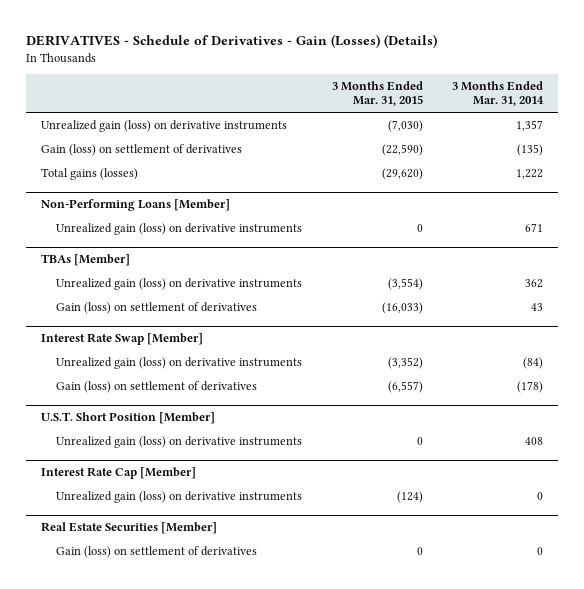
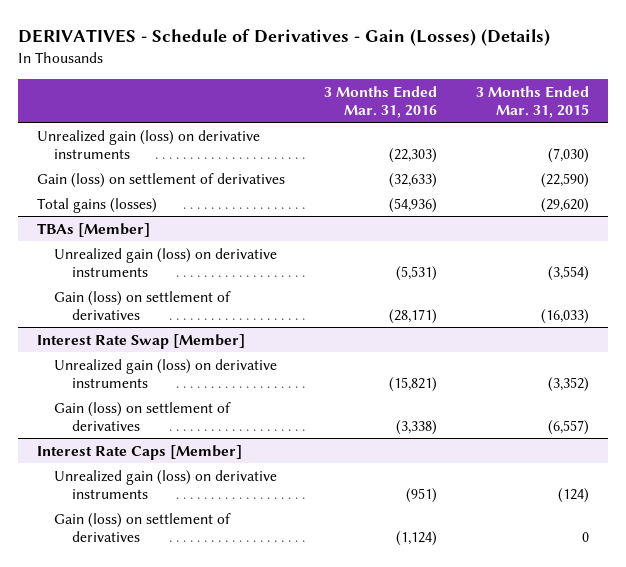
[452,80,545,107] 3 Months Ended Mar. 31, 2014 -> none
none -> [324,85,438,119] 3 Months Ended Mar. 31, 2016
[40,199,230,212] Non-Performing Loans [Member] -> none
[56,222,303,235] Unrealized gain (loss) on derivative instruments -> none
[40,412,215,425] U.S.T. Short Position [Member] -> none
[56,435,303,448] Unrealized gain (loss) on derivative instruments -> none
[40,467,196,480] Interest Rate Cap [Member] -> [37,444,243,460] Interest Rate Caps [Member]
[40,522,217,535] Real Estate Securities [Member] -> none

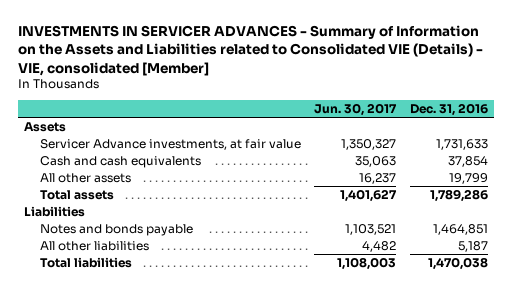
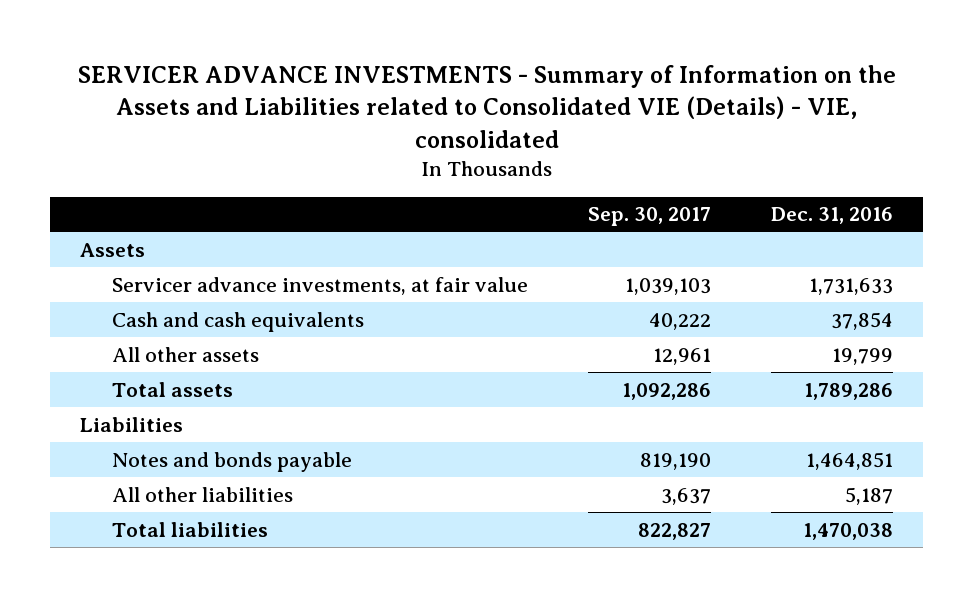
[17,25,483,76] INVESTMENTS IN SERVICER ADVANCES - Summary of Information on the Assets and Liabilities related to Consolidated VIE (Details) - VIE, consolidated [Member] -> [77,64,896,148] SERVICER ADVANCE INVESTMENTS - Summary of Information on the Assets and Liabilities related to Consolidated VIE (Details) - VIE, consolidated
[314,103,398,117] Jun. 30, 2017 -> none
none -> [588,207,712,227] Sep. 30, 2017
[39,138,301,150] Servicer Advance investments, at fair value -> [112,276,529,295] Servicer advance investments, at fair value

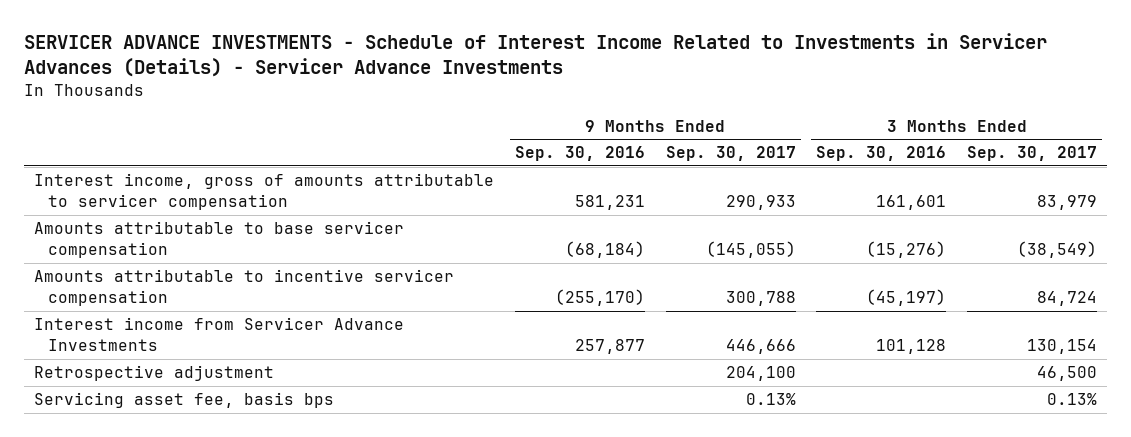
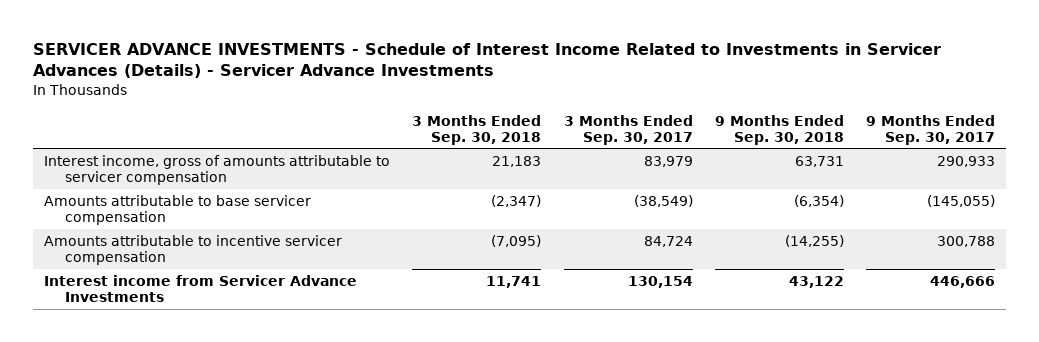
[514,146,645,162] Sep. 30, 2016 -> none
[816,146,947,162] Sep. 30, 2016 -> none
none -> [412,114,542,145] 3 Months Ended Sep. 30, 2018
none -> [714,114,844,145] 9 Months Ended Sep. 30, 2018
[34,365,275,382] Retrospective adjustment -> none
[34,392,335,409] Servicing asset fee, basis bps -> none

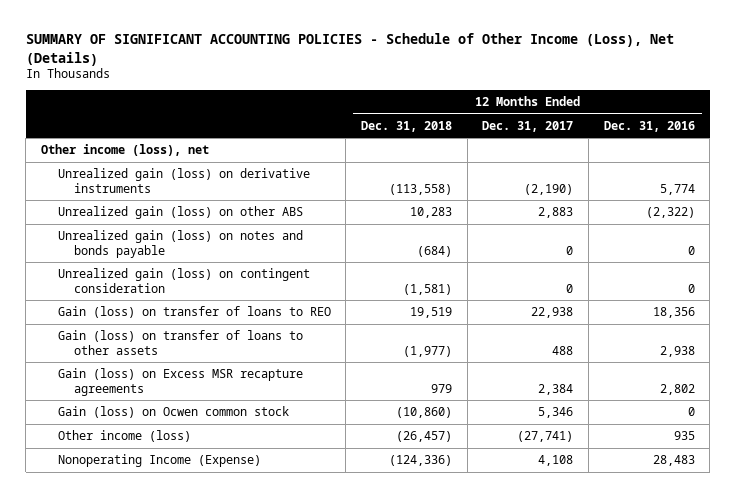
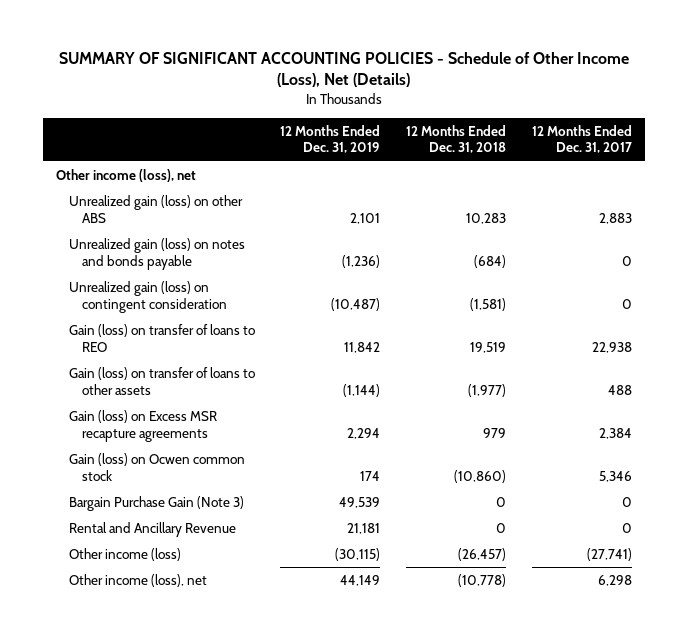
[603,120,695,132] Dec. 31, 2016 -> none
none -> [280,124,381,154] 12 Months Ended Dec. 31, 2019
[57,168,310,193] Unrealized gain (loss) on derivative instruments -> none
none -> [68,495,244,511] Bargain Purchase Gain (Note 3)
none -> [68,521,236,537] Rental and Ancillary Revenue
[57,454,261,468] Nonoperating Income (Expense) -> none
none -> [68,573,207,587] Other income (loss), net

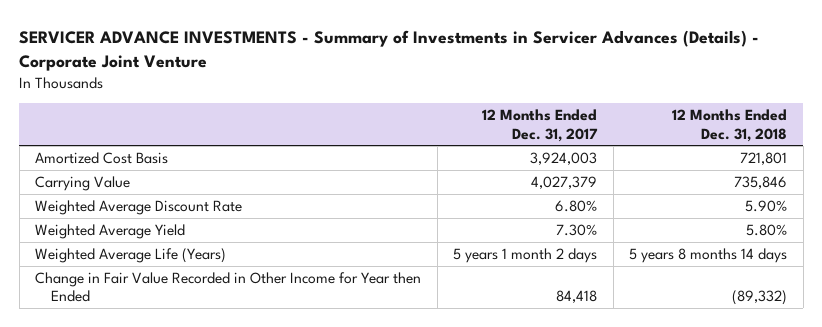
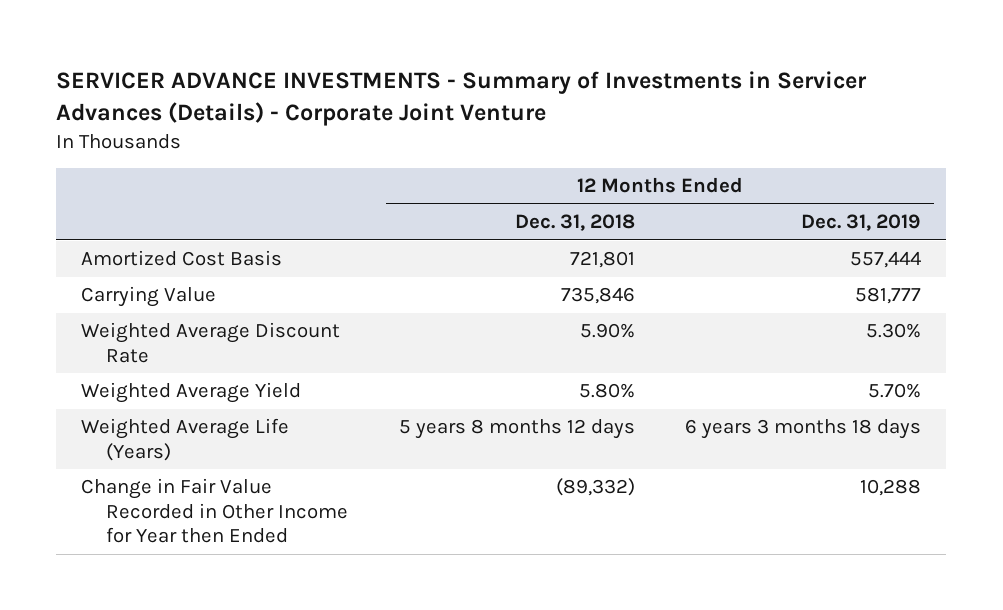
[482,108,599,142] 12 Months Ended Dec. 31, 2017 -> none
none -> [801,214,922,232] Dec. 31, 2019
[629,247,788,263] 5 years 8 months 14 days -> [398,419,635,440] 5 years 8 months 12 days

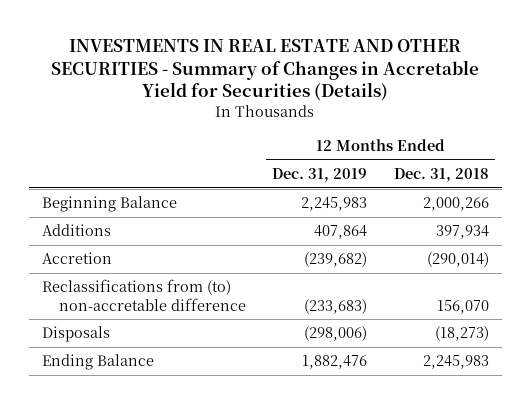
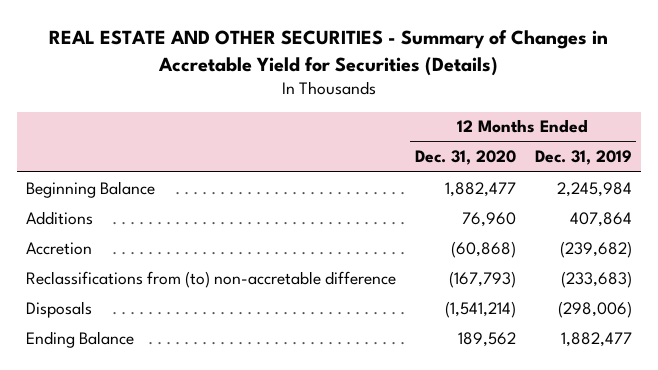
[51,38,480,102] INVESTMENTS IN REAL ESTATE AND OTHER SECURITIES - Summary of Changes in Accretable Yield for Securities (Details) -> [48,29,608,76] REAL ESTATE AND OTHER SECURITIES - Summary of Changes in Accretable Yield for Securities (Details)
[393,168,489,183] Dec. 31, 2018 -> none
none -> [414,150,516,166] Dec. 31, 2020
[301,197,368,212] 2,245,983 -> [556,181,632,197] 2,245,984
[302,355,368,370] 1,882,476 -> [560,331,632,347] 1,882,477

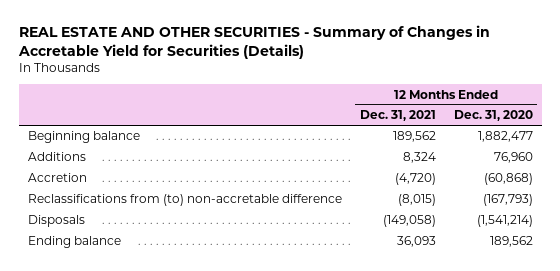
[534,150,632,166] Dec. 31, 2019 -> none
none -> [359,110,436,122] Dec. 31, 2021
[25,180,155,198] Beginning Balance -> [27,131,140,144] Beginning balance
[25,330,134,348] Ending Balance -> [27,236,121,249] Ending balance

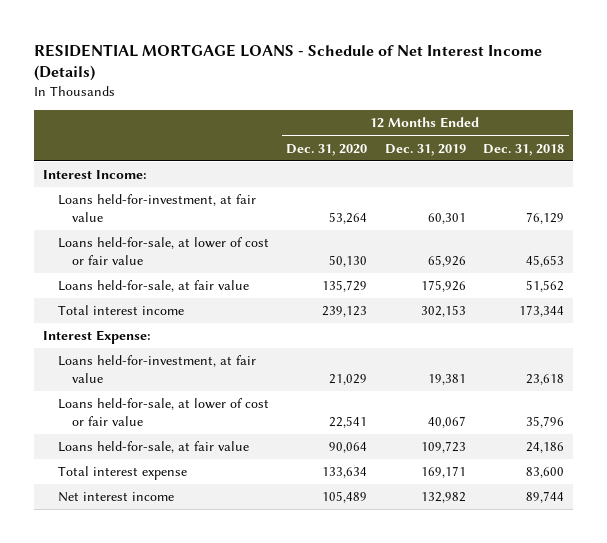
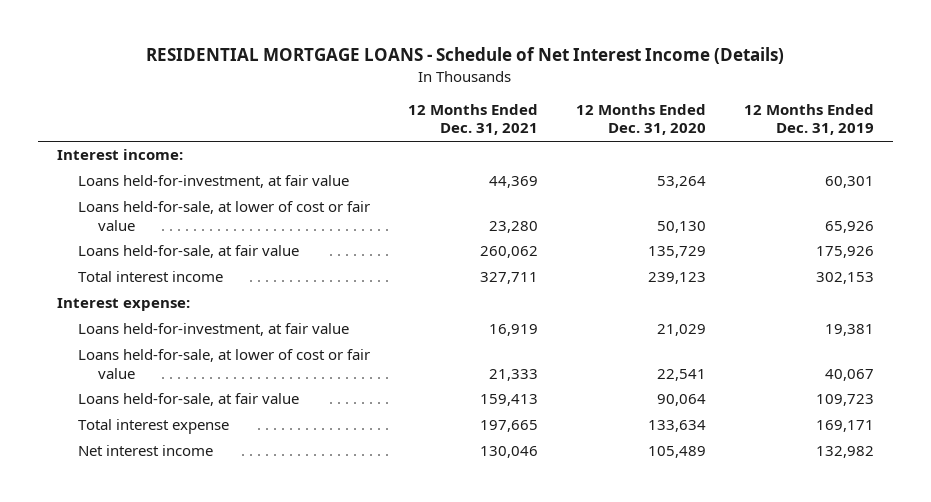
[483,143,565,156] Dec. 31, 2018 -> none
none -> [407,104,538,136] 12 Months Ended Dec. 31, 2021
[43,170,148,180] Interest Income: -> [57,149,184,161] Interest income:
[43,330,152,345] Interest Expense: -> [57,298,191,312] Interest expense:

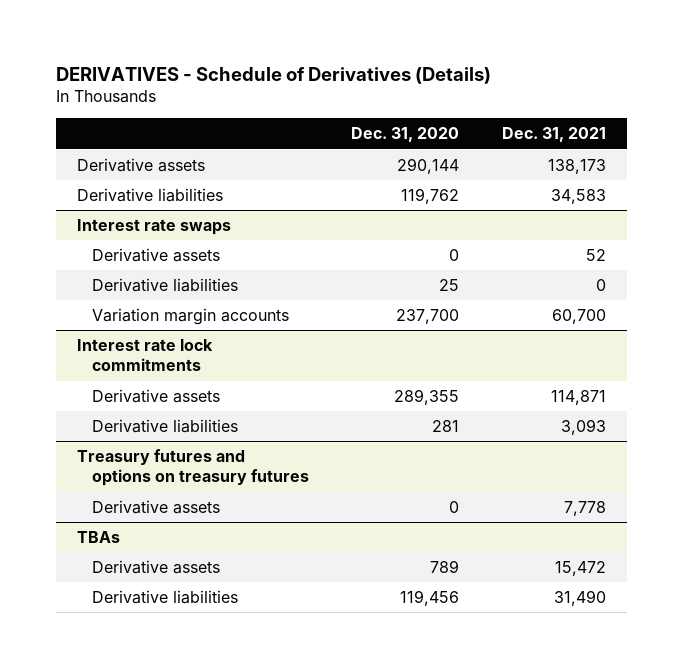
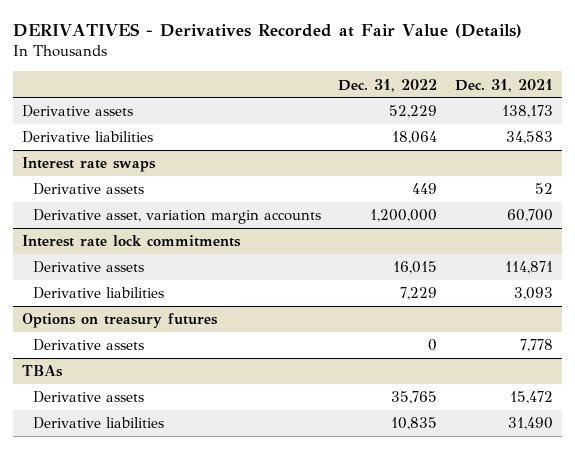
[55,66,491,84] DERIVATIVES - Schedule of Derivatives (Details) -> [12,23,522,39] DERIVATIVES - Derivatives Recorded at Fair Value (Details)
[351,127,460,143] Dec. 31, 2020 -> none
none -> [338,78,438,92] Dec. 31, 2022
[92,278,239,293] Derivative liabilities -> none
[92,308,290,326] Variation margin accounts -> [32,209,321,225] Derivative asset, variation margin accounts
[76,449,310,487] Treasury futures and options on treasury futures -> [21,313,218,329] Options on treasury futures

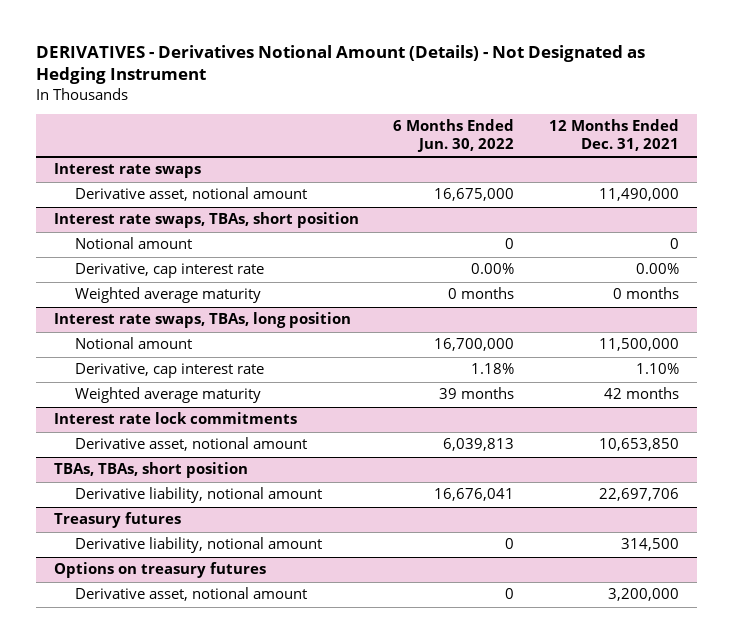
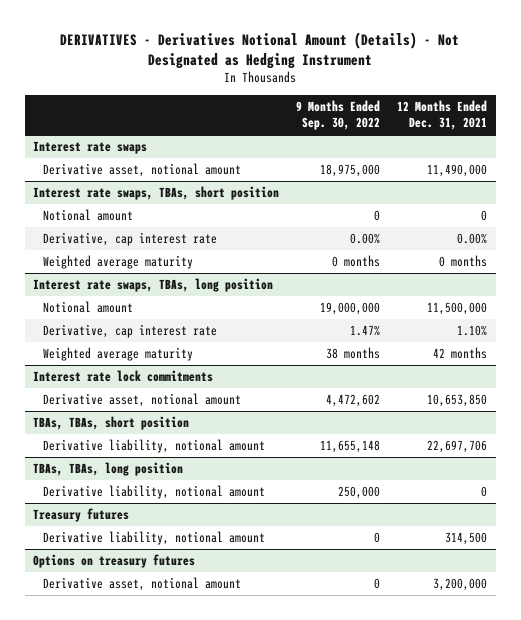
[393,119,515,153] 6 Months Ended Jun. 30, 2022 -> none
none -> [296,100,381,131] 9 Months Ended Sep. 30, 2022
none -> [33,461,184,476] TBAs, TBAs, long position
none -> [42,484,265,499] Derivative liability, notional amount

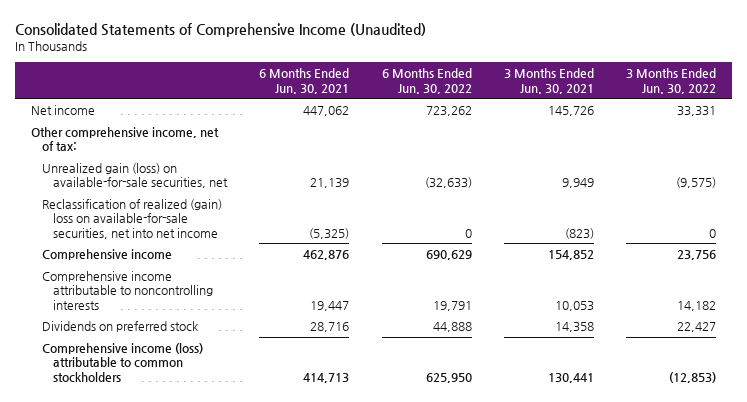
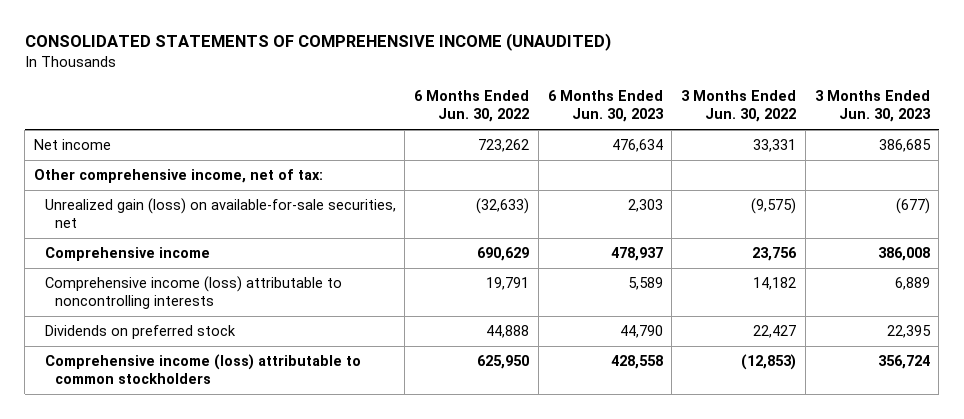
[14,22,426,37] Consolidated Statements of Comprehensive Income (Unaudited) -> [24,33,611,52] CONSOLIDATED STATEMENTS OF COMPREHENSIVE INCOME (UNAUDITED)
[259,68,350,94] 6 Months Ended Jun. 30, 2021 -> none
[503,68,594,94] 3 Months Ended Jun. 30, 2021 -> none
none -> [547,89,664,123] 6 Months Ended Jun. 30, 2023
none -> [814,89,931,123] 3 Months Ended Jun. 30, 2023
[41,199,222,239] Reclassification of realized (gain) loss on available-for-sale securities, net into net income -> none
[41,271,214,310] Comprehensive income attributable to noncontrolling interests -> [44,275,342,310] Comprehensive income (loss) attributable to noncontrolling interests

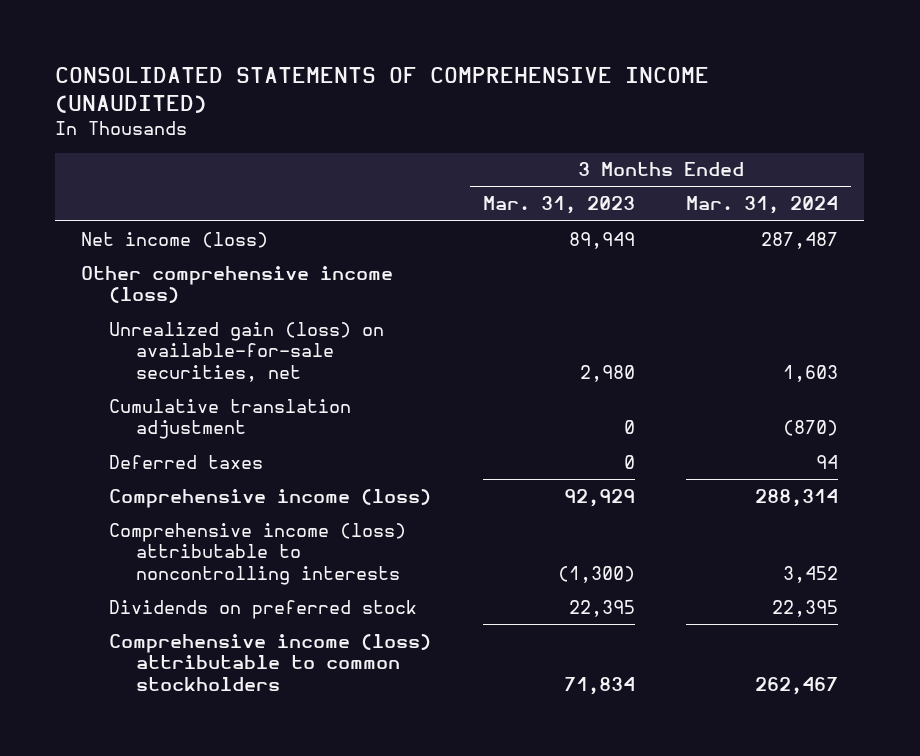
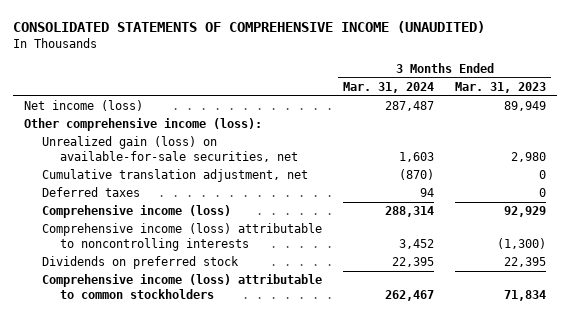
[81,265,394,304] Other comprehensive income (loss) -> [23,118,262,132] Other comprehensive income (loss):
[108,398,351,440] Cumulative translation adjustment -> [41,169,308,183] Cumulative translation adjustment, net

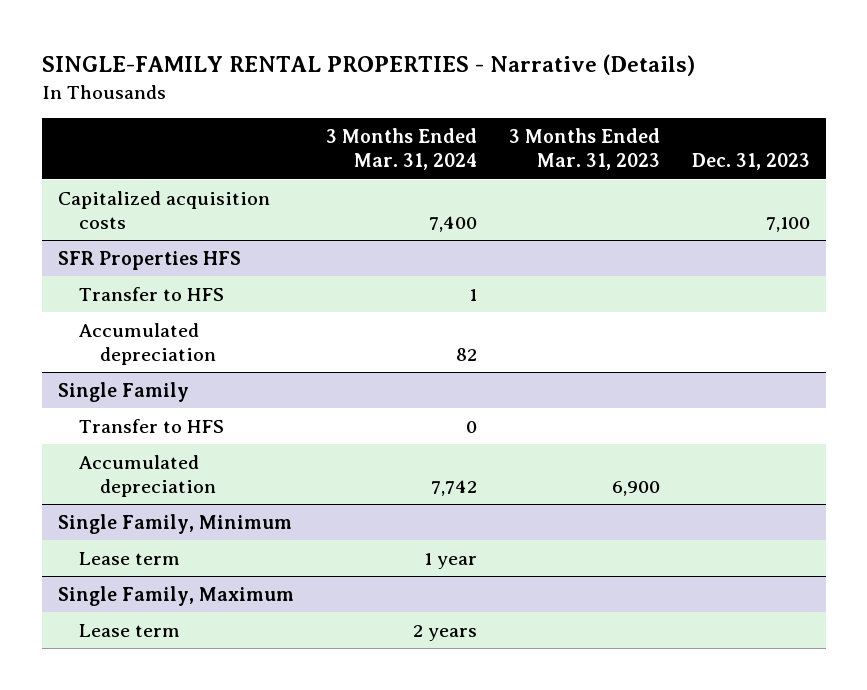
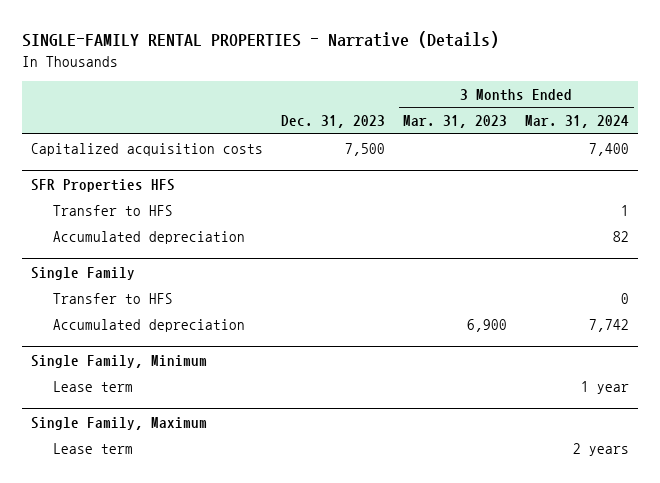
[765,217,810,233] 7,100 -> [345,142,386,156] 7,500

